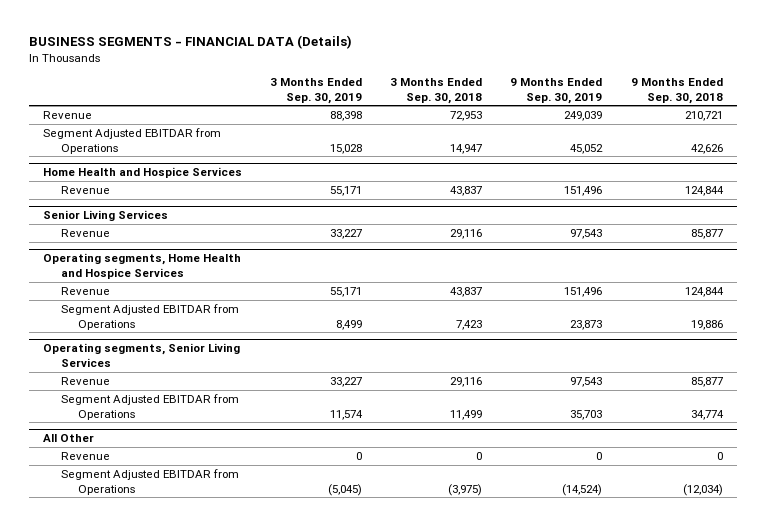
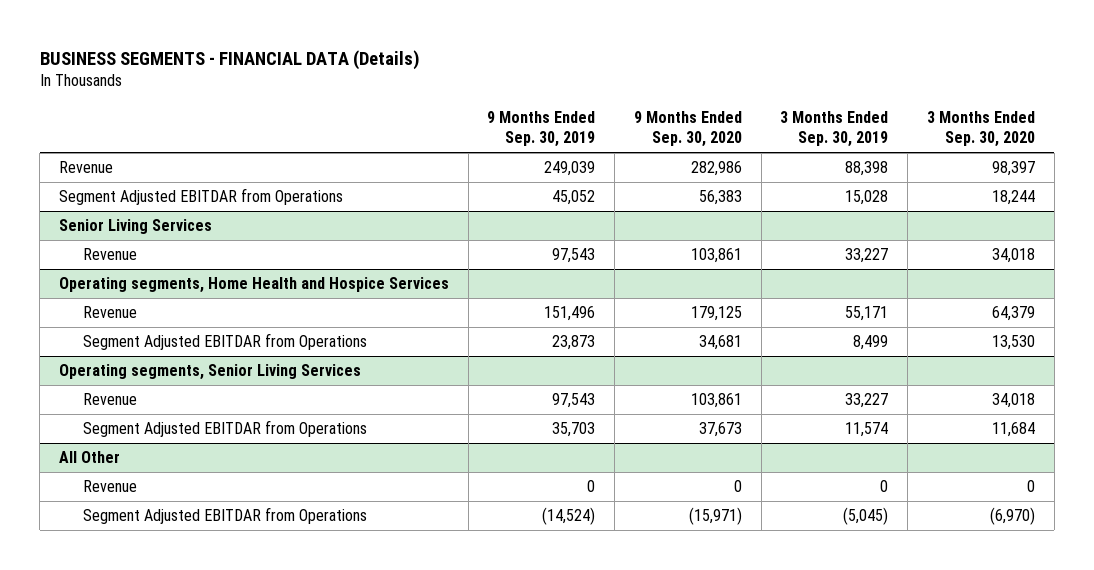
[390,77,483,104] 3 Months Ended Sep. 30, 2018 -> none
[630,77,723,104] 9 Months Ended Sep. 30, 2018 -> none
none -> [633,110,742,148] 9 Months Ended Sep. 30, 2020
none -> [926,110,1035,148] 3 Months Ended Sep. 30, 2020
[42,167,242,179] Home Health and Hospice Services -> none
[60,185,110,194] Revenue -> none

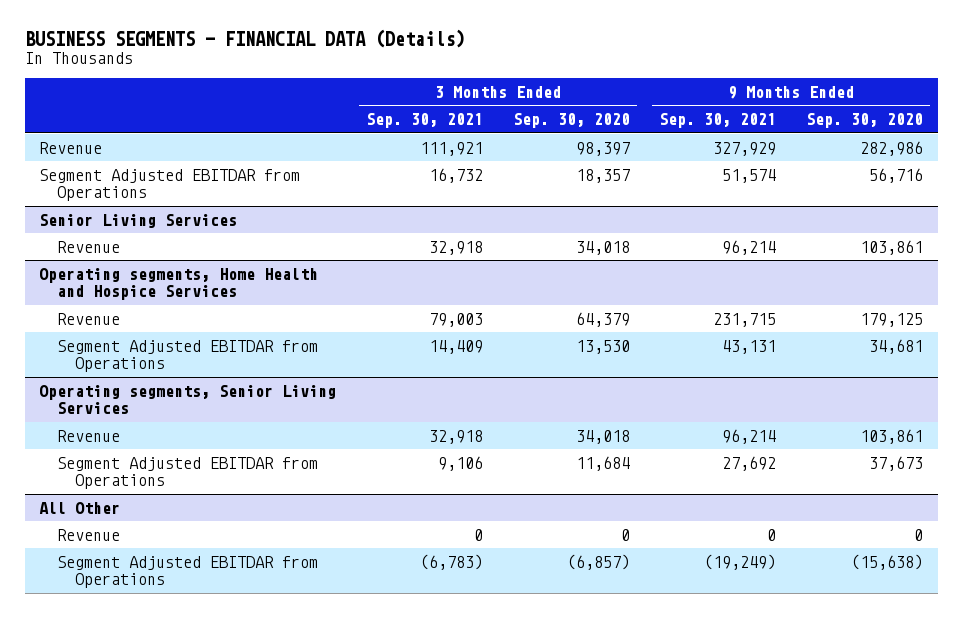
[487,110,596,148] 9 Months Ended Sep. 30, 2019 -> none
[780,110,889,148] 3 Months Ended Sep. 30, 2019 -> none
none -> [366,113,484,129] Sep. 30, 2021
none -> [659,113,777,129] Sep. 30, 2021
[698,190,742,206] 56,383 -> [868,167,923,183] 56,716
[991,190,1035,206] 18,244 -> [575,168,630,183] 18,357
[688,507,742,526] (15,971) -> [850,553,923,570] (15,638)
[989,507,1035,526] (6,970) -> [566,553,630,570] (6,857)

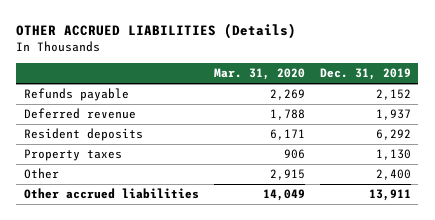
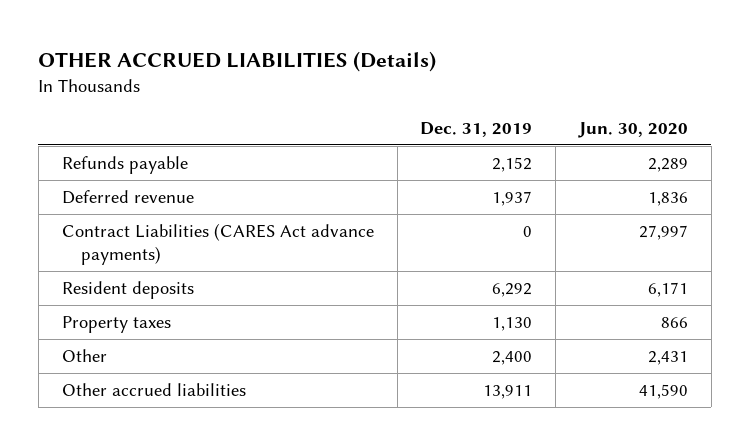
[213,68,305,81] Mar. 31, 2020 -> none
none -> [578,121,689,138] Jun. 30, 2020
none -> [61,223,374,265] Contract Liabilities (CARES Act advance payments)

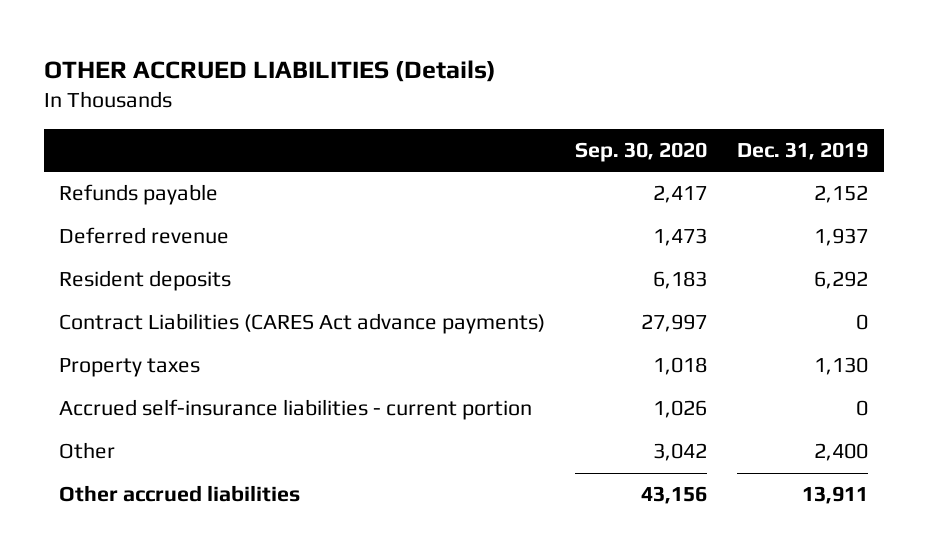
[578,121,689,138] Jun. 30, 2020 -> none
none -> [575,142,708,163] Sep. 30, 2020
[61,223,374,265] Contract Liabilities (CARES Act advance payments) -> [59,313,546,335] Contract Liabilities (CARES Act advance payments)
none -> [59,399,533,421] Accrued self-insurance liabilities - current portion

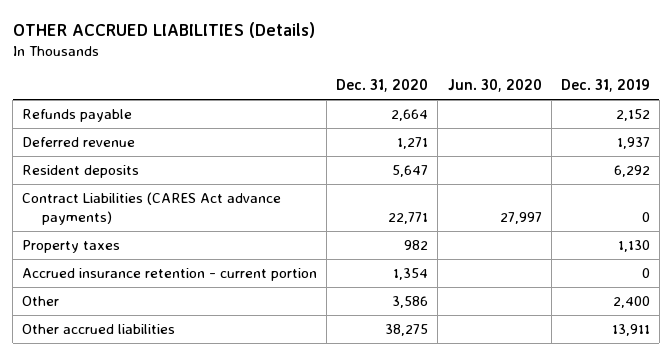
[575,142,708,163] Sep. 30, 2020 -> none
none -> [336,78,429,92] Dec. 31, 2020
none -> [447,78,542,92] Jun. 30, 2020
[59,399,533,421] Accrued self-insurance liabilities - current portion -> [22,268,318,282] Accrued insurance retention - current portion

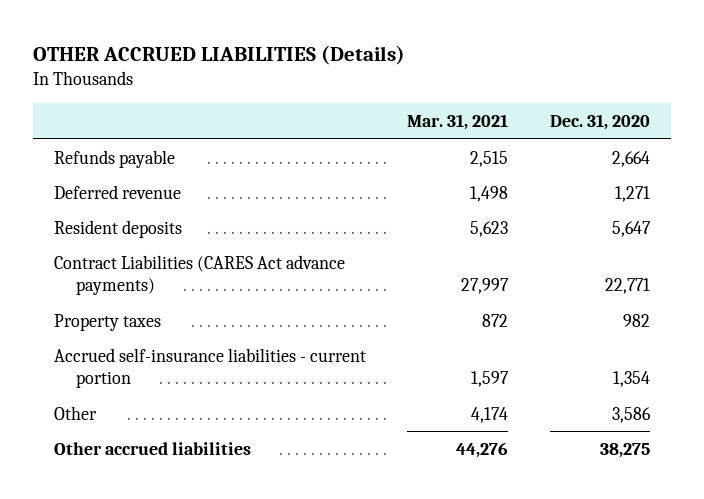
[447,78,542,92] Jun. 30, 2020 -> none
[560,78,650,92] Dec. 31, 2019 -> none
none -> [407,114,509,131] Mar. 31, 2021
[22,268,318,282] Accrued insurance retention - current portion -> [53,347,366,389] Accrued self-insurance liabilities - current portion

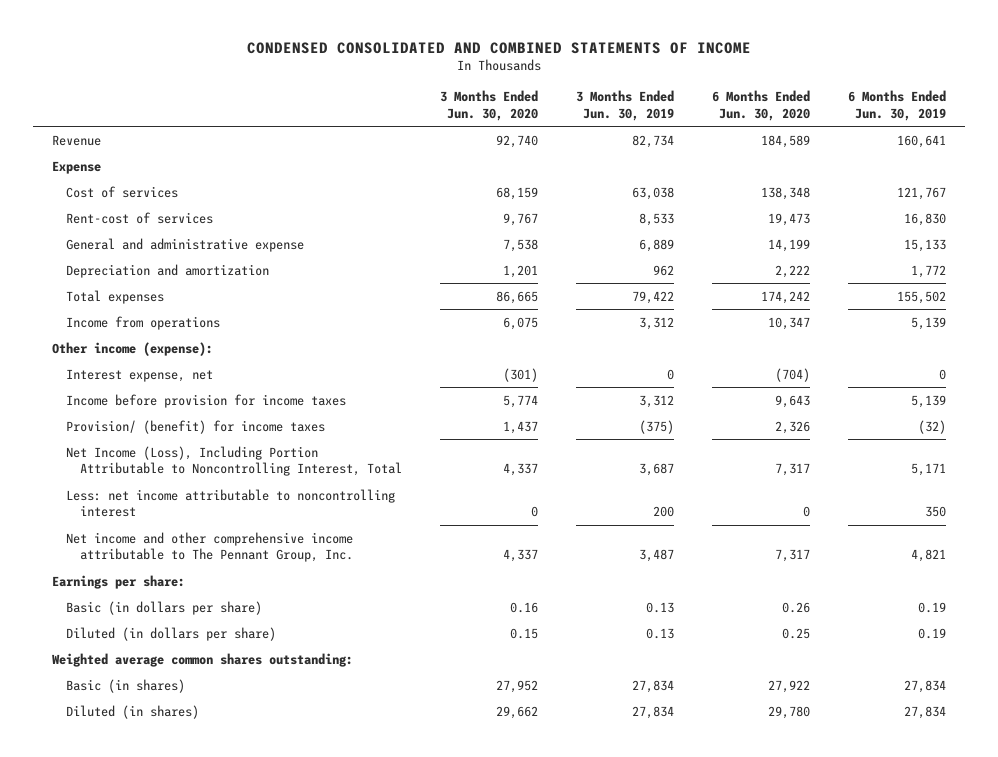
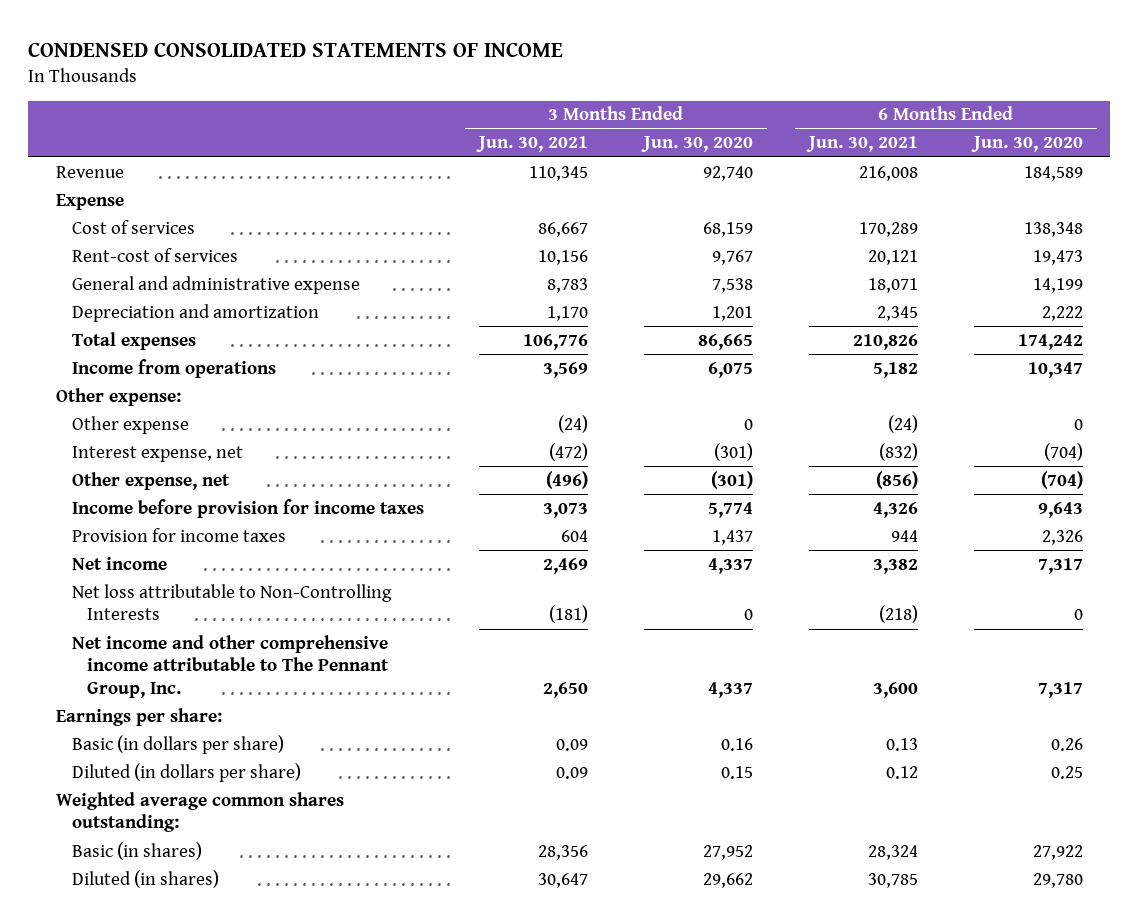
[246,41,751,54] CONDENSED CONSOLIDATED AND COMBINED STATEMENTS OF INCOME -> [28,41,564,57] CONDENSED CONSOLIDATED STATEMENTS OF INCOME
[575,89,674,121] 3 Months Ended Jun. 30, 2019 -> none
[847,89,946,121] 6 Months Ended Jun. 30, 2019 -> none
none -> [476,136,589,153] Jun. 30, 2021
none -> [805,136,918,153] Jun. 30, 2021
[51,341,213,356] Other income (expense): -> [55,387,181,406] Other expense:
none -> [71,415,189,434] Other expense
none -> [71,471,230,490] Other expense, net
[65,419,325,434] Provision/ (benefit) for income taxes -> [71,527,286,542] Provision for income taxes
[65,445,402,477] Net Income (Loss), Including Portion Attributable to Noncontrolling Interest, Total -> [71,556,167,570] Net income
[65,488,395,518] Less: net income attributable to noncontrolling interest -> [71,583,392,621] Net loss attributable to Non-Controlling Interests

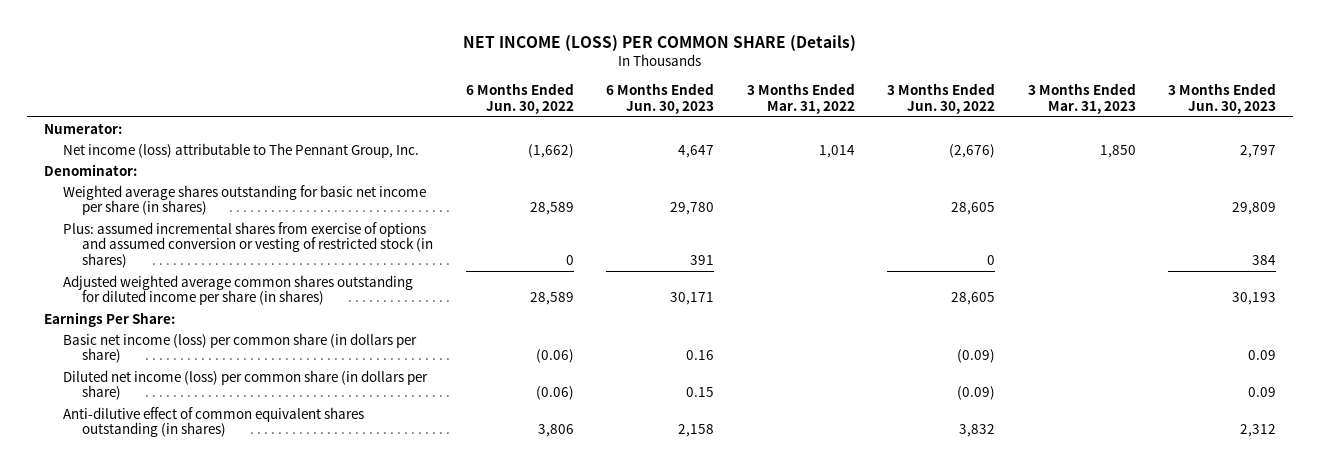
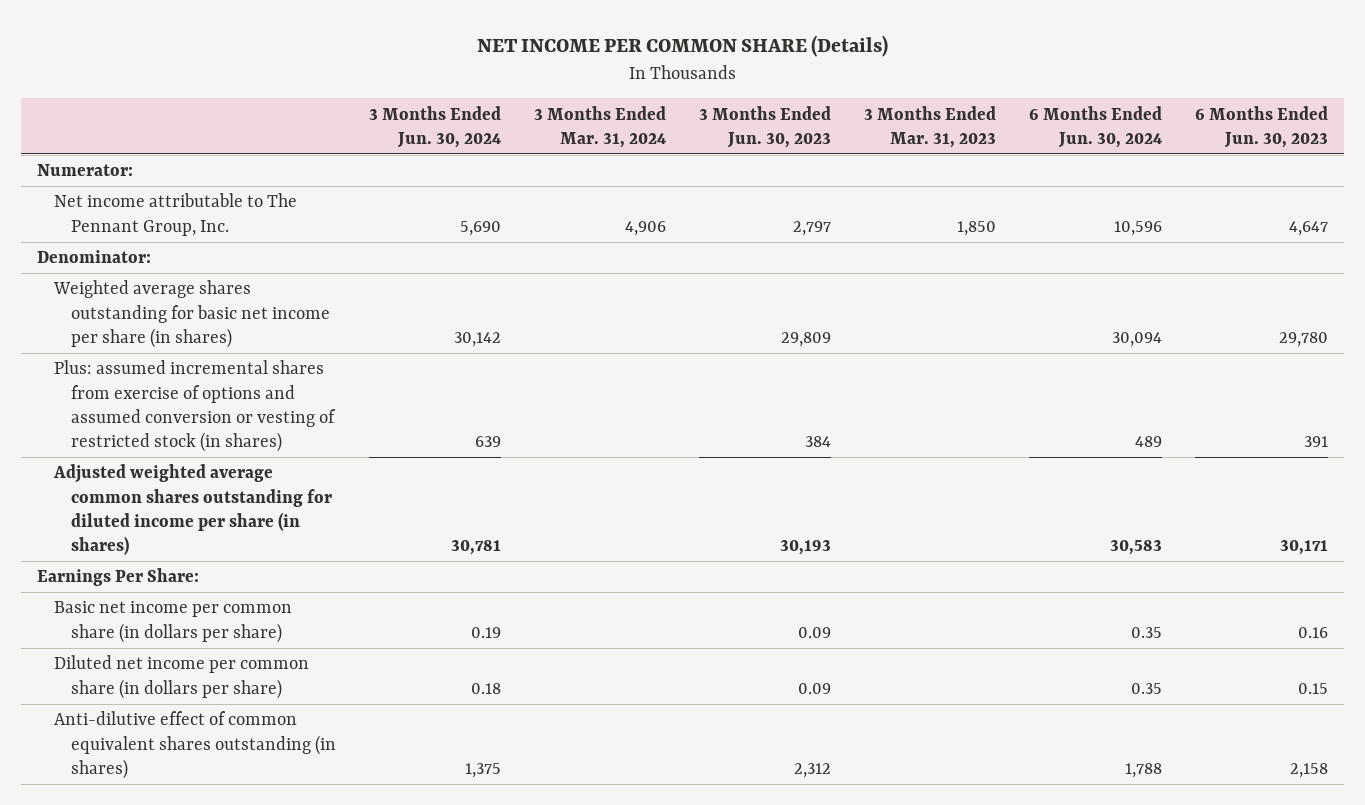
[462,35,856,53] NET INCOME (LOSS) PER COMMON SHARE (Details) -> [476,34,888,57] NET INCOME PER COMMON SHARE (Details)
[465,83,574,115] 6 Months Ended Jun. 30, 2022 -> none
[746,83,855,115] 3 Months Ended Mar. 31, 2022 -> none
[887,83,996,115] 3 Months Ended Jun. 30, 2022 -> none
none -> [369,105,502,148] 3 Months Ended Jun. 30, 2024
none -> [534,105,667,148] 3 Months Ended Mar. 31, 2024
none -> [1028,105,1162,148] 6 Months Ended Jun. 30, 2024
[62,142,419,158] Net income (loss) attributable to The Pennant Group, Inc. -> [54,193,298,236] Net income attributable to The Pennant Group, Inc.
[62,332,417,364] Basic net income (loss) per common share (in dollars per share) -> [54,601,293,643] Basic net income per common share (in dollars per share)
[62,369,428,401] Diluted net income (loss) per common share (in dollars per share) -> [54,655,310,699] Diluted net income per common share (in dollars per share)

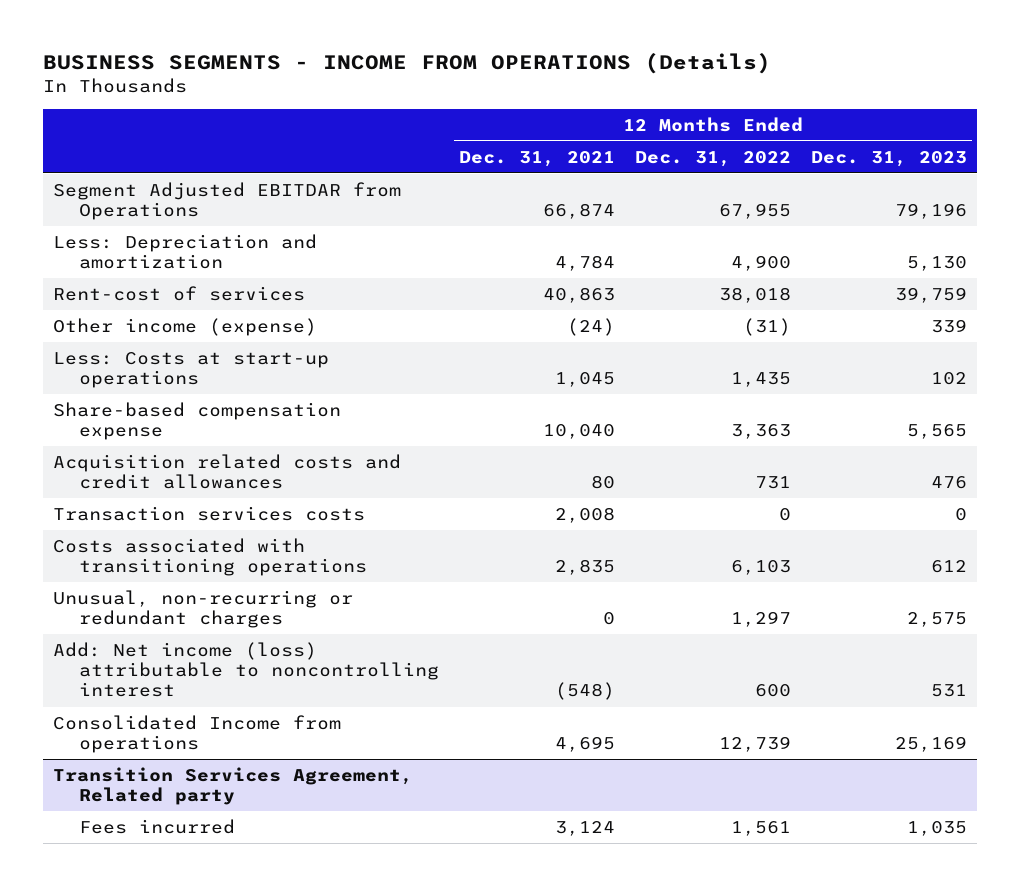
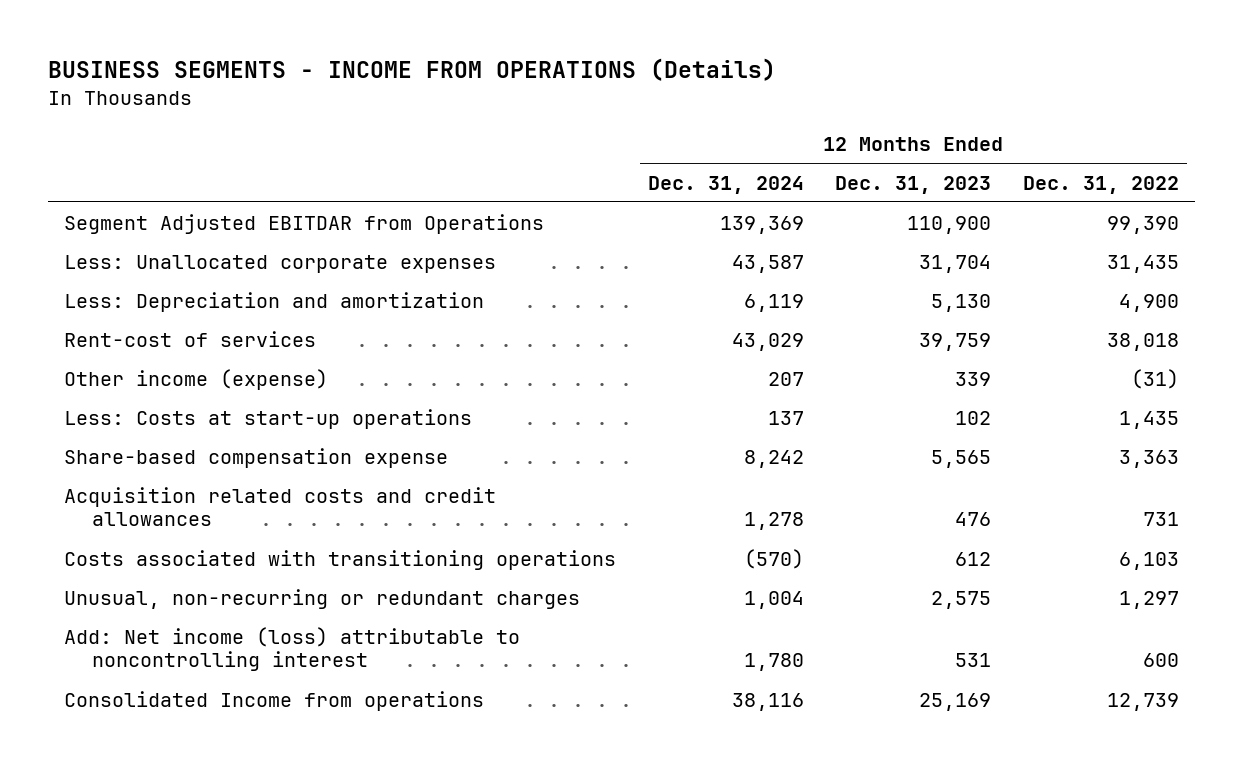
[458,150,615,167] Dec. 31, 2021 -> none
none -> [647,175,804,194] Dec. 31, 2024
[718,203,791,220] 67,955 -> [1106,215,1179,234] 99,390
[894,203,967,220] 79,196 -> [907,215,992,234] 110,900
none -> [63,254,496,273] Less: Unallocated corporate expenses
[52,505,365,521] Transaction services costs -> none
[52,766,413,806] Transition Services Agreement, Related party -> none
[78,818,235,834] Fees incurred -> none

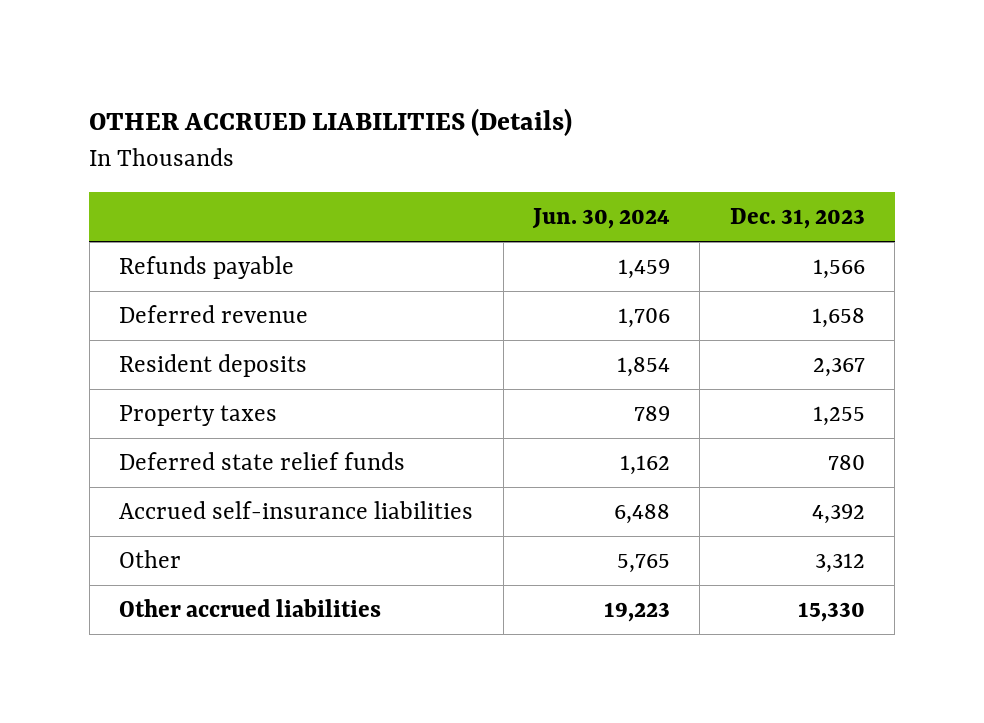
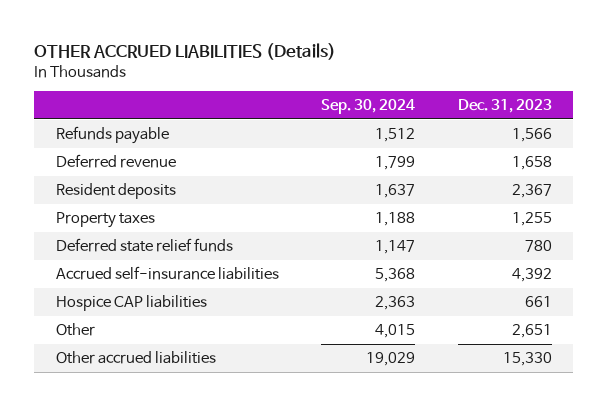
[532,208,671,230] Jun. 30, 2024 -> none
none -> [321,99,416,115] Sep. 30, 2024
none -> [55,295,207,312] Hospice CAP liabilities
[814,553,865,574] 3,312 -> [511,324,552,339] 2,651

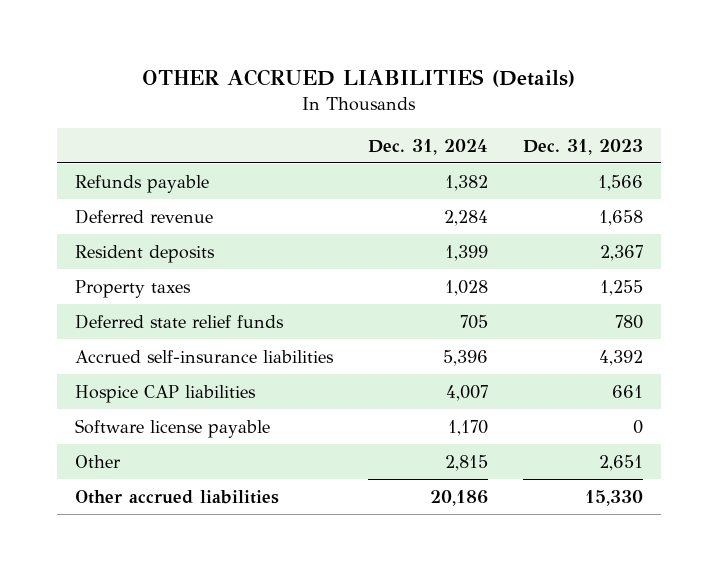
[321,99,416,115] Sep. 30, 2024 -> none
none -> [367,138,488,155] Dec. 31, 2024
none -> [74,418,270,438] Software license payable

